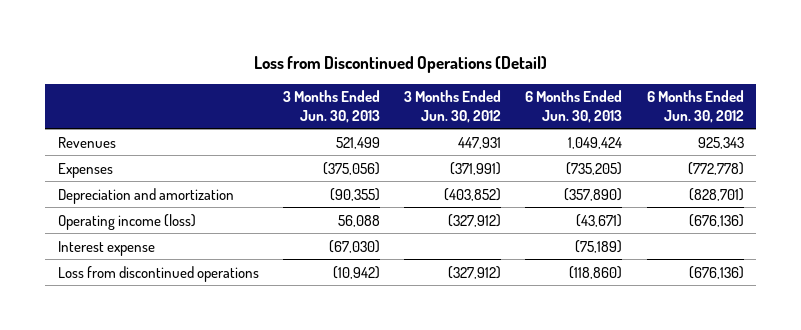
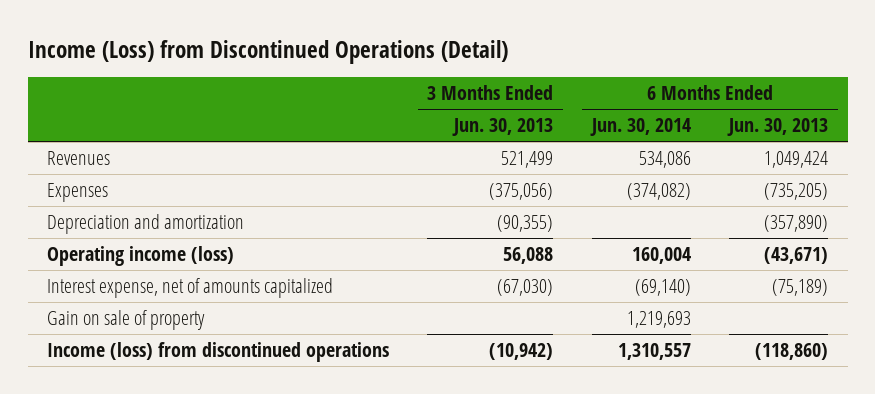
[253,55,547,73] Loss from Discontinued Operations (Detail) -> [27,39,508,64] Income (Loss) from Discontinued Operations (Detail)
[404,90,502,123] 3 Months Ended Jun. 30, 2012 -> none
[646,90,744,123] 6 Months Ended Jun. 30, 2012 -> none
none -> [589,118,691,137] Jun. 30, 2014
[57,240,155,256] Interest expense -> [46,277,333,298] Interest expense, net of amounts capitalized
none -> [46,309,205,330] Gain on sale of property
[57,265,259,282] Loss from discontinued operations -> [46,341,389,362] Income (loss) from discontinued operations

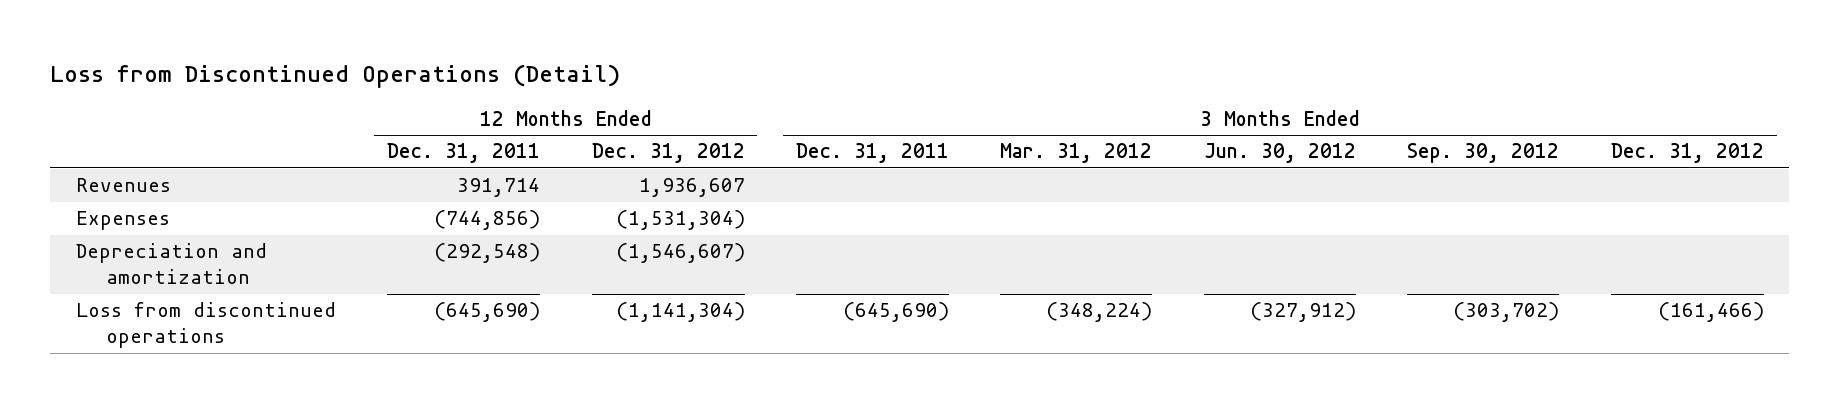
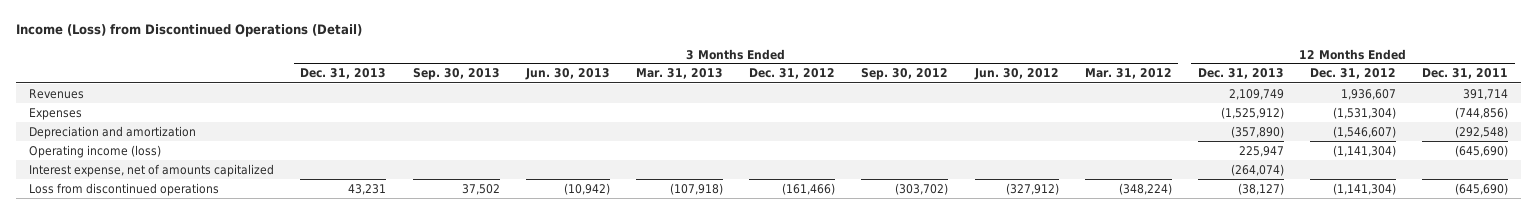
[50,63,621,88] Loss from Discontinued Operations (Detail) -> [16,23,363,37] Income (Loss) from Discontinued Operations (Detail)
[796,143,950,164] Dec. 31, 2011 -> none
none -> [300,68,387,80] Dec. 31, 2013
none -> [412,68,500,81] Sep. 30, 2013
none -> [524,68,610,81] Jun. 30, 2013
none -> [635,68,723,80] Mar. 31, 2013
none -> [1197,68,1284,80] Dec. 31, 2013
none -> [29,144,162,158] Operating income (loss)
none -> [29,163,275,177] Interest expense, net of amounts capitalized

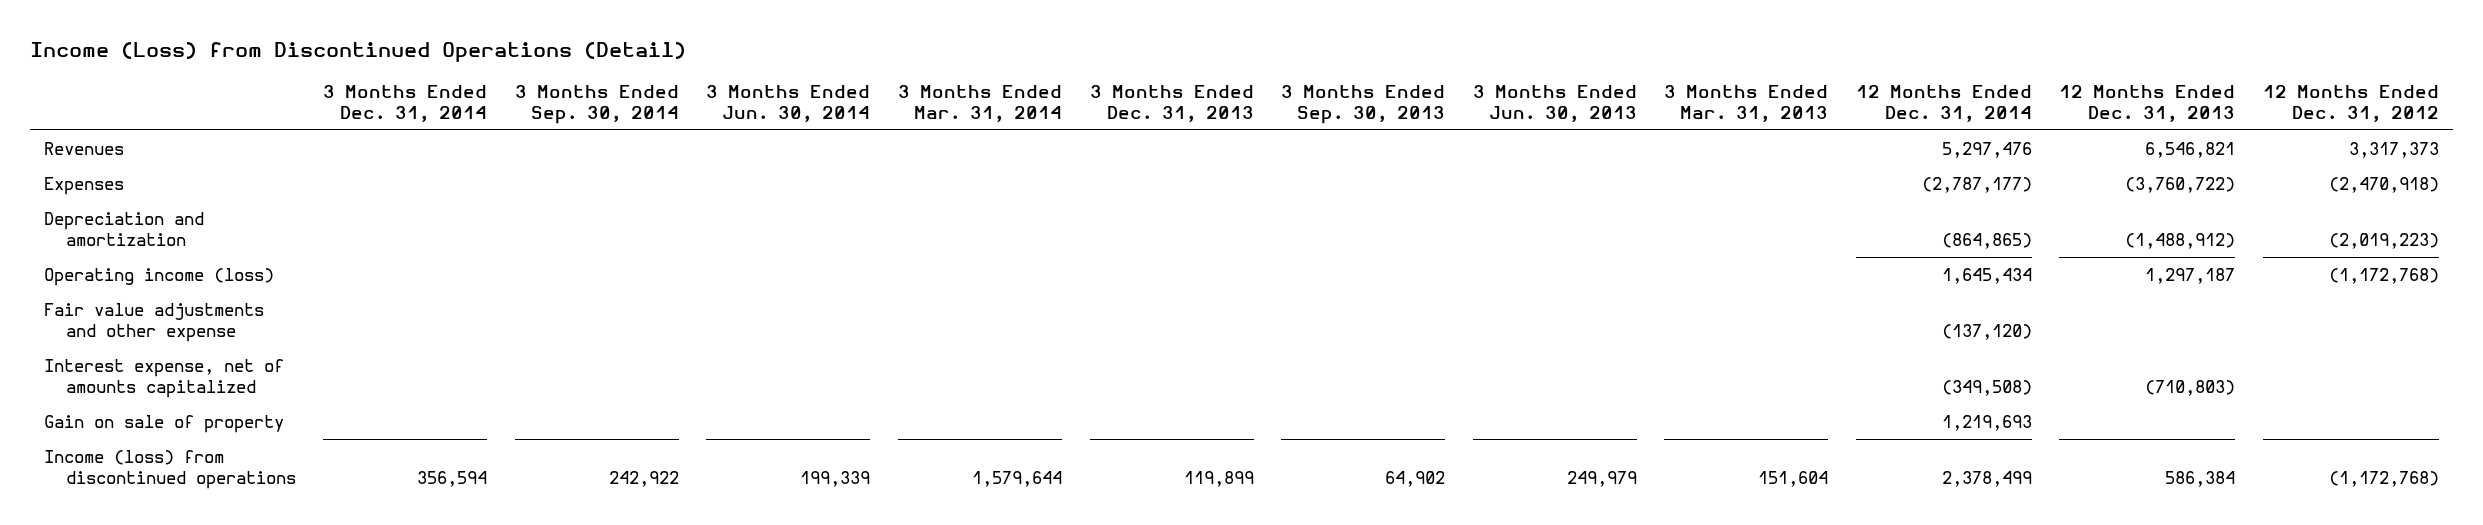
[749,68,836,80] Dec. 31, 2012 -> none
[861,68,949,81] Sep. 30, 2012 -> none
[973,68,1059,81] Jun. 30, 2012 -> none
[1084,68,1172,80] Mar. 31, 2012 -> none
[1422,68,1509,80] Dec. 31, 2011 -> none
none -> [323,84,488,123] 3 Months Ended Dec. 31, 2014
none -> [514,84,679,125] 3 Months Ended Sep. 30, 2014
none -> [706,84,871,123] 3 Months Ended Jun. 30, 2014
none -> [898,84,1063,123] 3 Months Ended Mar. 31, 2014
none -> [1855,84,2032,123] 12 Months Ended Dec. 31, 2014
[1228,88,1284,100] 2,109,749 -> [2145,141,2236,158] 6,546,821
[1341,88,1397,100] 1,936,607 -> [2348,141,2439,158] 3,317,373
[1220,106,1284,119] (1,525,912) -> [2125,176,2236,193] (3,760,722)
[1333,106,1397,119] (1,531,304) -> [2328,176,2439,193] (2,470,918)
[1230,125,1284,138] (357,890) -> [2125,233,2236,250] (1,488,912)
[1333,125,1397,138] (1,546,607) -> [2328,233,2439,250] (2,019,223)
[1238,145,1284,157] 225,947 -> [2145,267,2236,284] 1,297,187
[1333,144,1397,157] (1,141,304) -> [2328,267,2439,284] (1,172,768)
none -> [44,302,265,343] Fair value adjustments and other expense
[1230,163,1284,176] (264,074) -> [2145,380,2236,397] (710,803)
none -> [44,414,285,433] Gain on sale of property
[29,182,220,196] Loss from discontinued operations -> [44,449,296,490] Income (loss) from discontinued operations
[348,183,387,195] 43,231 -> [1183,471,1254,488] 119,899
[461,183,500,195] 37,502 -> [1385,471,1446,488] 64,902
[563,182,610,195] (10,942) -> [1566,471,1637,488] 249,979
[669,182,723,195] (107,918) -> [1758,471,1829,488] 151,604
[1237,182,1284,195] (38,127) -> [2165,471,2236,488] 586,384
[1333,182,1397,195] (1,141,304) -> [2328,471,2439,488] (1,172,768)

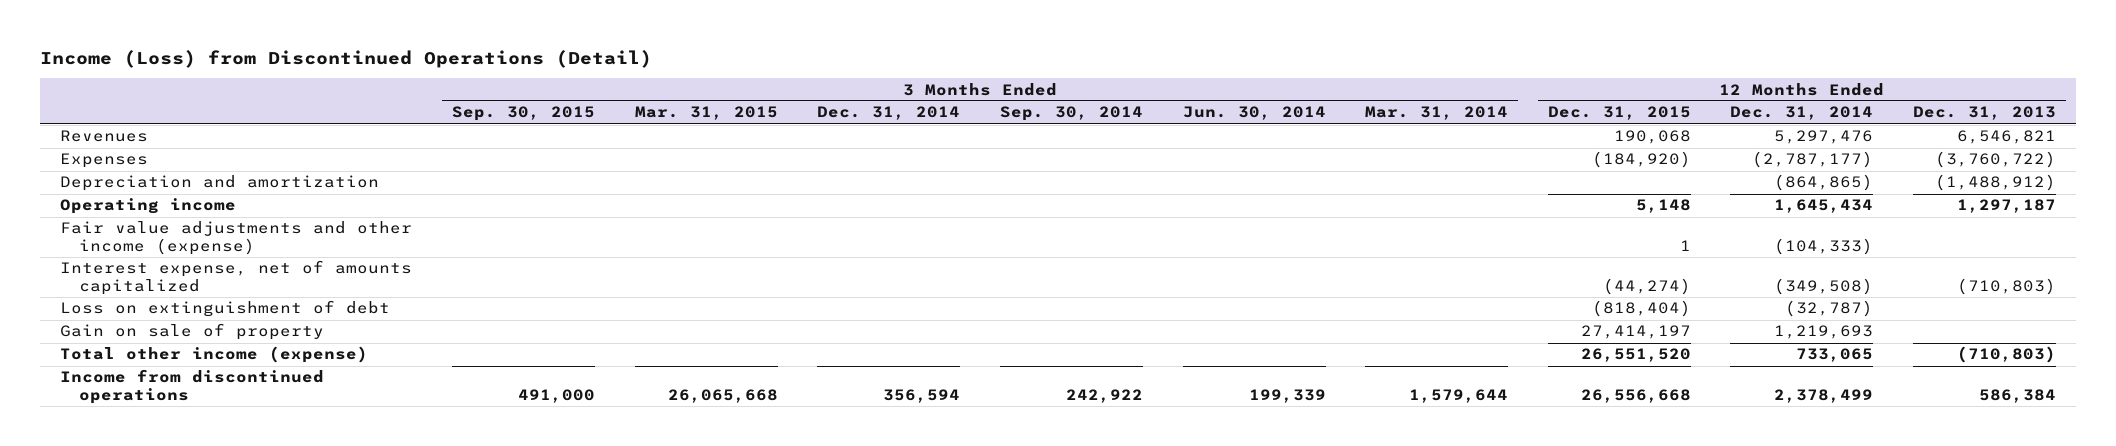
[1089,84,1254,123] 3 Months Ended Dec. 31, 2013 -> none
[1281,84,1446,125] 3 Months Ended Sep. 30, 2013 -> none
[1472,84,1637,123] 3 Months Ended Jun. 30, 2013 -> none
[1664,84,1829,123] 3 Months Ended Mar. 31, 2013 -> none
[2262,84,2439,123] 12 Months Ended Dec. 31, 2012 -> none
none -> [451,106,595,122] Sep. 30, 2015
none -> [634,106,778,121] Mar. 31, 2015
none -> [1547,106,1691,121] Dec. 31, 2015
[44,267,275,286] Operating income (loss) -> [60,198,237,215] Operating income
[44,302,265,343] Fair value adjustments and other expense -> [60,221,413,255] Fair value adjustments and other income (expense)
[1941,324,2032,341] (137,120) -> [1774,237,1874,255] (104,333)
none -> [60,300,391,318] Loss on extinguishment of debt
none -> [60,346,369,364] Total other income (expense)
[44,449,296,490] Income (loss) from discontinued operations -> [60,369,325,404] Income from discontinued operations

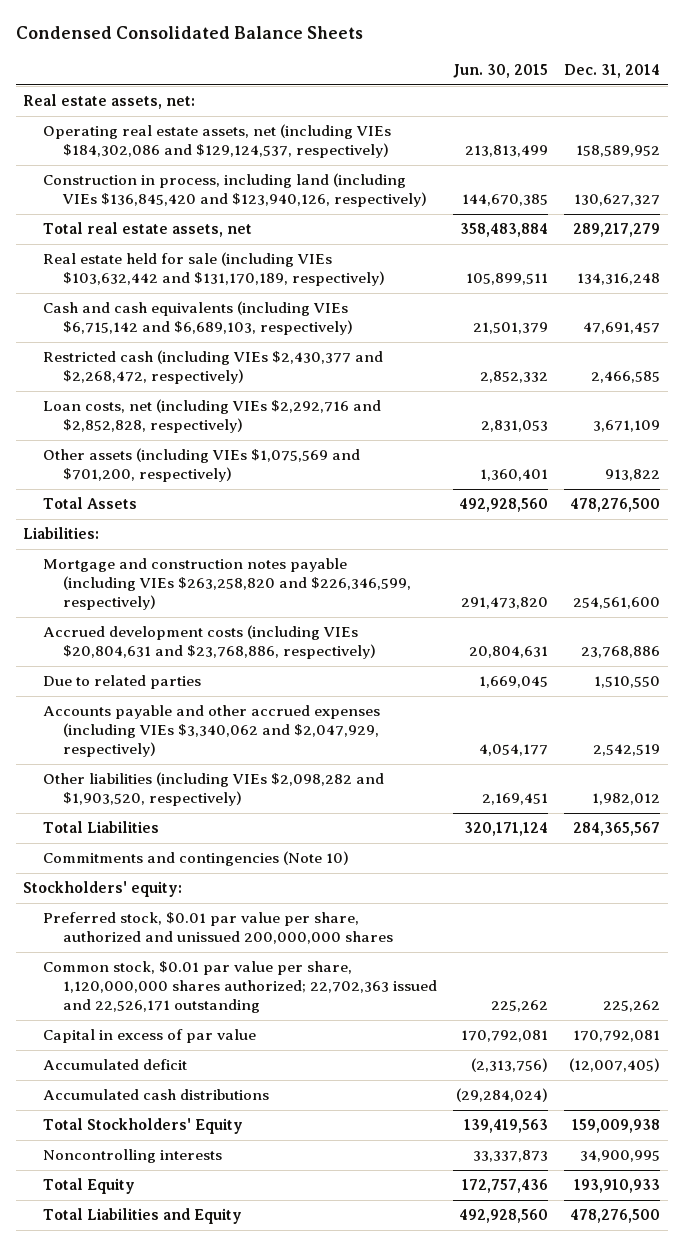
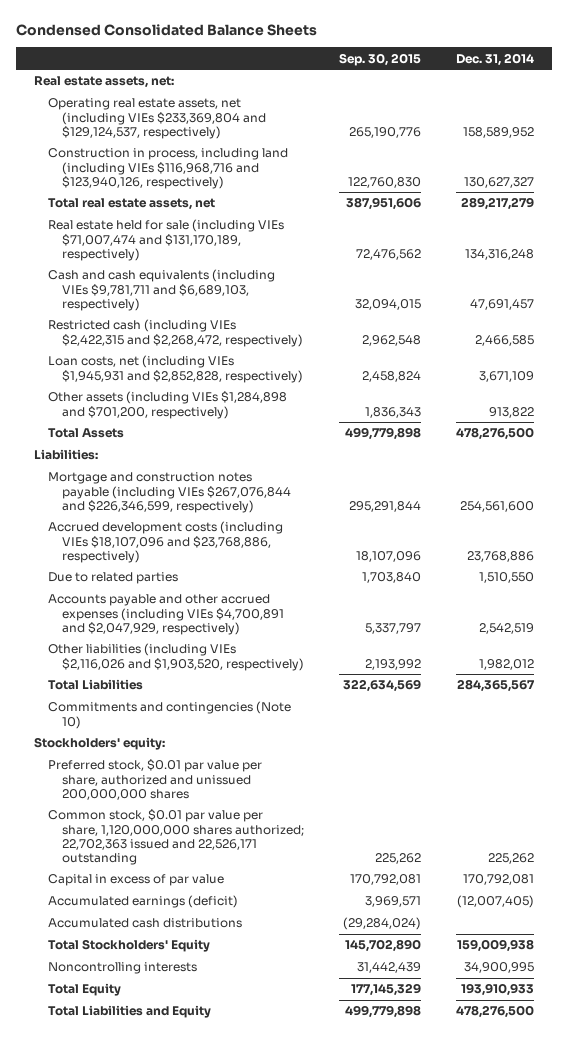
[452,64,548,79] Jun. 30, 2015 -> none
none -> [339,52,422,66] Sep. 30, 2015
[43,124,392,159] Operating real estate assets, net (including VIEs $184,302,086 and $129,124,537, respectively) -> [48,98,267,139] Operating real estate assets, net (including VIEs $233,369,804 and $129,124,537, respectively)
[43,173,428,208] Construction in process, including land (including VIEs $136,845,420 and $123,940,126, respectively) -> [48,148,289,189] Construction in process, including land (including VIEs $116,968,716 and $123,940,126, respectively)
[43,252,386,287] Real estate held for sale (including VIEs $103,632,442 and $131,170,189, respectively) -> [48,219,285,261] Real estate held for sale (including VIEs $71,007,474 and $131,170,189, respectively)
[43,301,354,336] Cash and cash equivalents (including VIEs $6,715,142 and $6,689,103, respectively) -> [48,269,276,311] Cash and cash equivalents (including VIEs $9,781,711 and $6,689,103, respectively)
[43,350,384,385] Restricted cash (including VIEs $2,430,377 and $2,268,472, respectively) -> [48,319,304,347] Restricted cash (including VIEs $2,422,315 and $2,268,472, respectively)
[43,399,382,434] Loan costs, net (including VIEs $2,292,716 and $2,852,828, respectively) -> [48,355,304,383] Loan costs, net (including VIEs $1,945,931 and $2,852,828, respectively)
[43,448,361,483] Other assets (including VIEs $1,075,569 and $701,200, respectively) -> [48,391,288,419] Other assets (including VIEs $1,284,898 and $701,200, respectively)
[43,558,412,611] Mortgage and construction notes payable (including VIEs $263,258,820 and $226,346,599, respectively) -> [48,472,292,513] Mortgage and construction notes payable (including VIEs $267,076,844 and $226,346,599, respectively)
[43,625,377,660] Accrued development costs (including VIEs $20,804,631 and $23,768,886, respectively) -> [48,521,284,563] Accrued development costs (including VIEs $18,107,096 and $23,768,886, respectively)
[43,705,381,758] Accounts payable and other accrued expenses (including VIEs $3,340,062 and $2,047,929, respectively) -> [48,594,285,635] Accounts payable and other accrued expenses (including VIEs $4,700,891 and $2,047,929, respectively)
[43,772,385,807] Other liabilities (including VIEs $2,098,282 and $1,903,520, respectively) -> [48,643,305,671] Other liabilities (including VIEs $2,116,026 and $1,903,520, respectively)
[43,1059,188,1071] Accumulated deficit -> [48,895,239,909] Accumulated earnings (deficit)

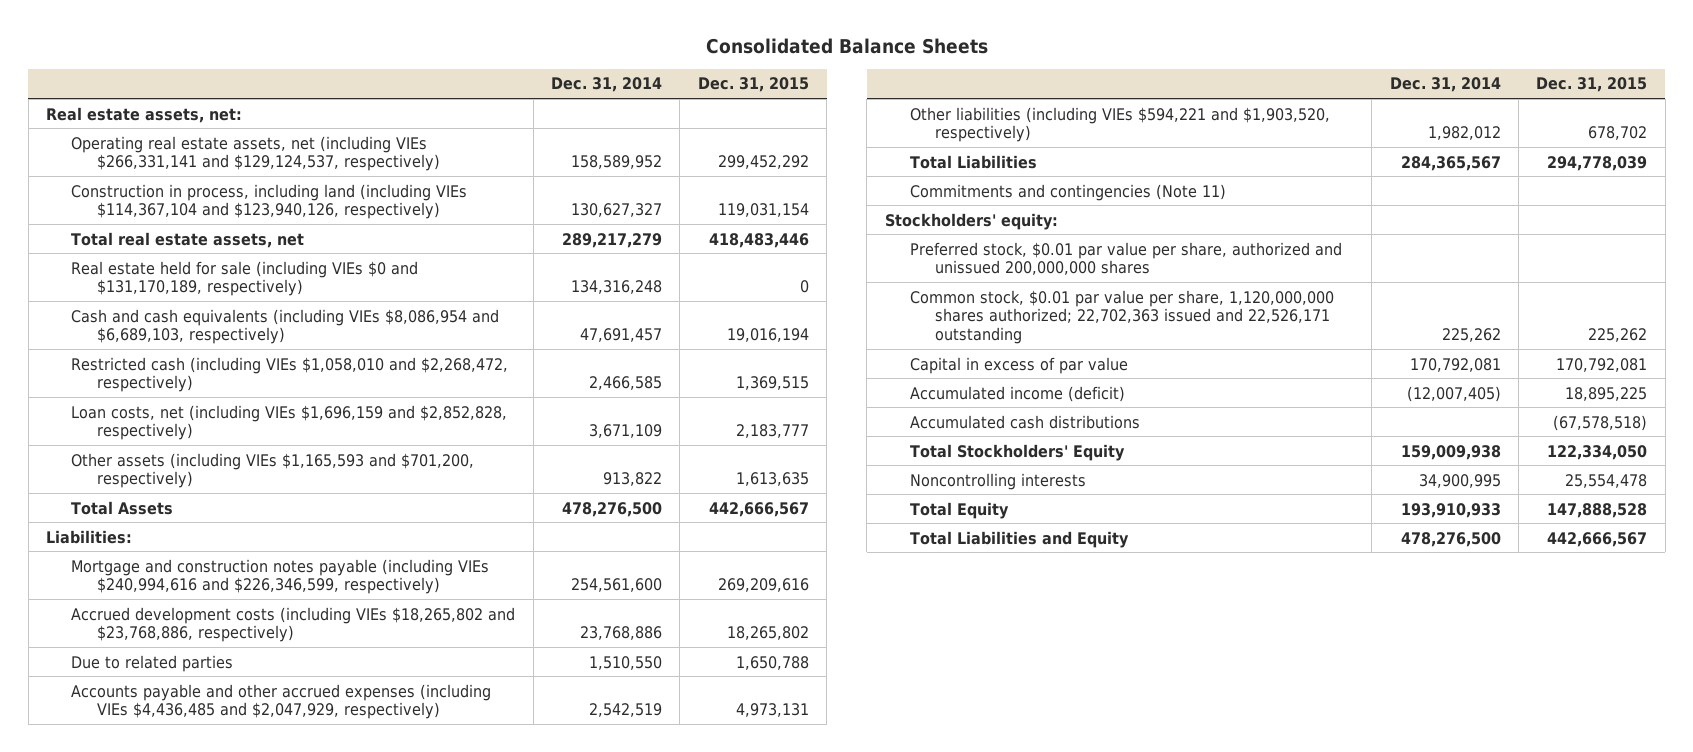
[16,24,318,37] Condensed Consolidated Balance Sheets -> [705,37,988,54] Consolidated Balance Sheets
[339,52,422,66] Sep. 30, 2015 -> none
none -> [697,77,809,93] Dec. 31, 2015
[48,98,267,139] Operating real estate assets, net (including VIEs $233,369,804 and $129,124,537, respectively) -> [71,135,440,172] Operating real estate assets, net (including VIEs $266,331,141 and $129,124,537, respectively)
[48,148,289,189] Construction in process, including land (including VIEs $116,968,716 and $123,940,126, respectively) -> [71,183,468,220] Construction in process, including land (including VIEs $114,367,104 and $123,940,126, respectively)
[48,219,285,261] Real estate held for sale (including VIEs $71,007,474 and $131,170,189, respectively) -> [71,260,419,297] Real estate held for sale (including VIEs $0 and $131,170,189, respectively)
[48,269,276,311] Cash and cash equivalents (including VIEs $9,781,711 and $6,689,103, respectively) -> [71,308,500,345] Cash and cash equivalents (including VIEs $8,086,954 and $6,689,103, respectively)
[48,319,304,347] Restricted cash (including VIEs $2,422,315 and $2,268,472, respectively) -> [71,356,509,393] Restricted cash (including VIEs $1,058,010 and $2,268,472, respectively)
[48,355,304,383] Loan costs, net (including VIEs $1,945,931 and $2,852,828, respectively) -> [71,404,508,441] Loan costs, net (including VIEs $1,696,159 and $2,852,828, respectively)
[48,391,288,419] Other assets (including VIEs $1,284,898 and $701,200, respectively) -> [71,452,475,489] Other assets (including VIEs $1,165,593 and $701,200, respectively)
[48,472,292,513] Mortgage and construction notes payable (including VIEs $267,076,844 and $226,346,599, respectively) -> [71,558,490,595] Mortgage and construction notes payable (including VIEs $240,994,616 and $226,346,599, respectively)
[48,521,284,563] Accrued development costs (including VIEs $18,107,096 and $23,768,886, respectively) -> [71,606,516,643] Accrued development costs (including VIEs $18,265,802 and $23,768,886, respectively)
[48,594,285,635] Accounts payable and other accrued expenses (including VIEs $4,700,891 and $2,047,929, respectively) -> [71,683,492,720] Accounts payable and other accrued expenses (including VIEs $4,436,485 and $2,047,929, respectively)
[48,643,305,671] Other liabilities (including VIEs $2,116,026 and $1,903,520, respectively) -> [909,106,1330,143] Other liabilities (including VIEs $594,221 and $1,903,520, respectively)
[48,701,292,729] Commitments and contingencies (Note 10) -> [909,183,1226,201] Commitments and contingencies (Note 11)
[48,895,239,909] Accumulated earnings (deficit) -> [909,385,1125,402] Accumulated income (deficit)

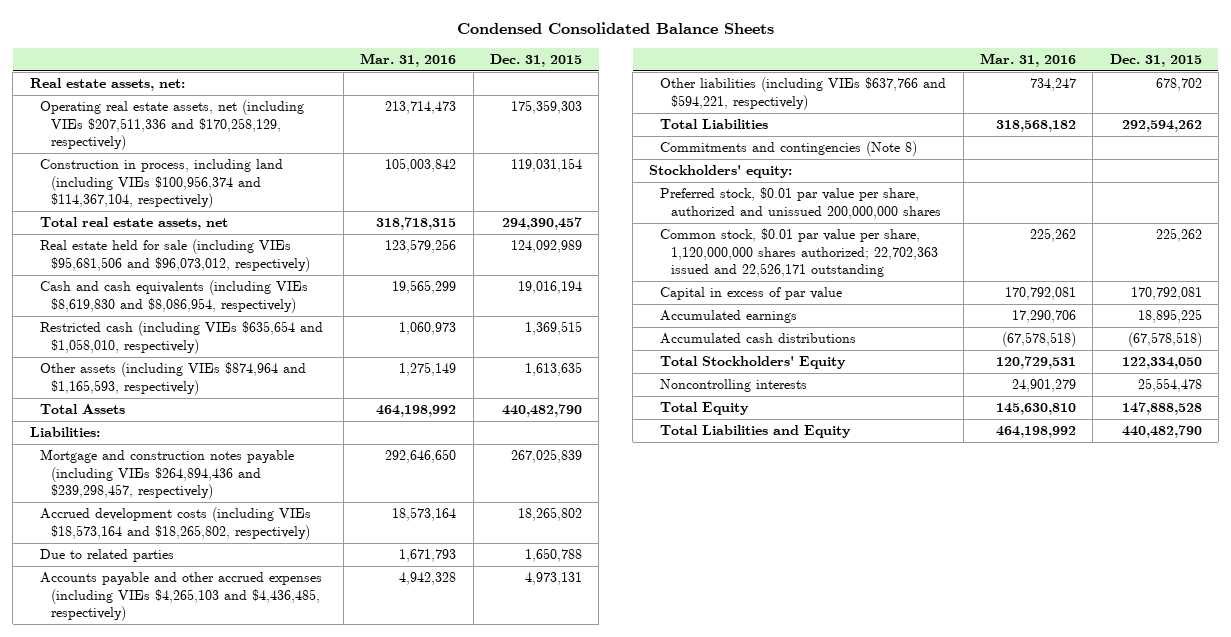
[705,37,988,54] Consolidated Balance Sheets -> [456,21,774,34] Condensed Consolidated Balance Sheets
[551,77,663,93] Dec. 31, 2014 -> none
none -> [360,52,457,67] Mar. 31, 2016
[71,404,508,441] Loan costs, net (including VIEs $1,696,159 and $2,852,828, respectively) -> none
[71,135,440,172] Operating real estate assets, net (including VIEs $266,331,141 and $129,124,537, respectively) -> [40,100,305,151] Operating real estate assets, net (including VIEs $207,511,336 and $170,258,129, respectively)
[717,155,809,170] 299,452,292 -> [510,100,582,115] 175,359,303
[71,183,468,220] Construction in process, including land (including VIEs $114,367,104 and $123,940,126, respectively) -> [40,159,284,209] Construction in process, including land (including VIEs $100,956,374 and $114,367,104, respectively)
[708,232,809,248] 418,483,446 -> [501,217,582,231] 294,390,457
[71,260,419,297] Real estate held for sale (including VIEs $0 and $131,170,189, respectively) -> [40,239,311,272] Real estate held for sale (including VIEs $95,681,506 and $96,073,012, respectively)
[799,280,809,294] 0 -> [510,240,582,254] 124,092,989
[71,308,500,345] Cash and cash equivalents (including VIEs $8,086,954 and $6,689,103, respectively) -> [40,280,309,313] Cash and cash equivalents (including VIEs $8,619,830 and $8,086,954, respectively)
[71,356,509,393] Restricted cash (including VIEs $1,058,010 and $2,268,472, respectively) -> [40,321,324,354] Restricted cash (including VIEs $635,654 and $1,058,010, respectively)
[71,452,475,489] Other assets (including VIEs $1,165,593 and $701,200, respectively) -> [40,362,307,395] Other assets (including VIEs $874,964 and $1,165,593, respectively)
[708,501,809,517] 442,666,567 -> [501,404,582,418] 440,482,790
[71,558,490,595] Mortgage and construction notes payable (including VIEs $240,994,616 and $226,346,599, respectively) -> [40,449,295,500] Mortgage and construction notes payable (including VIEs $264,894,436 and $239,298,457, respectively)
[717,578,809,593] 269,209,616 -> [510,449,582,464] 267,025,839
[71,606,516,643] Accrued development costs (including VIEs $18,265,802 and $23,768,886, respectively) -> [40,507,312,540] Accrued development costs (including VIEs $18,573,164 and $18,265,802, respectively)
[71,683,492,720] Accounts payable and other accrued expenses (including VIEs $4,436,485 and $2,047,929, respectively) -> [40,572,323,622] Accounts payable and other accrued expenses (including VIEs $4,265,103 and $4,436,485, respectively)
[909,106,1330,143] Other liabilities (including VIEs $594,221 and $1,903,520, respectively) -> [660,77,947,110] Other liabilities (including VIEs $637,766 and $594,221, respectively)
[1547,155,1648,171] 294,778,039 -> [1121,120,1202,133] 292,594,262
[909,183,1226,201] Commitments and contingencies (Note 11) -> [660,141,918,157] Commitments and contingencies (Note 8)
[909,385,1125,402] Accumulated income (deficit) -> [660,310,798,324] Accumulated earnings
[1547,531,1648,547] 442,666,567 -> [1121,425,1202,439] 440,482,790

